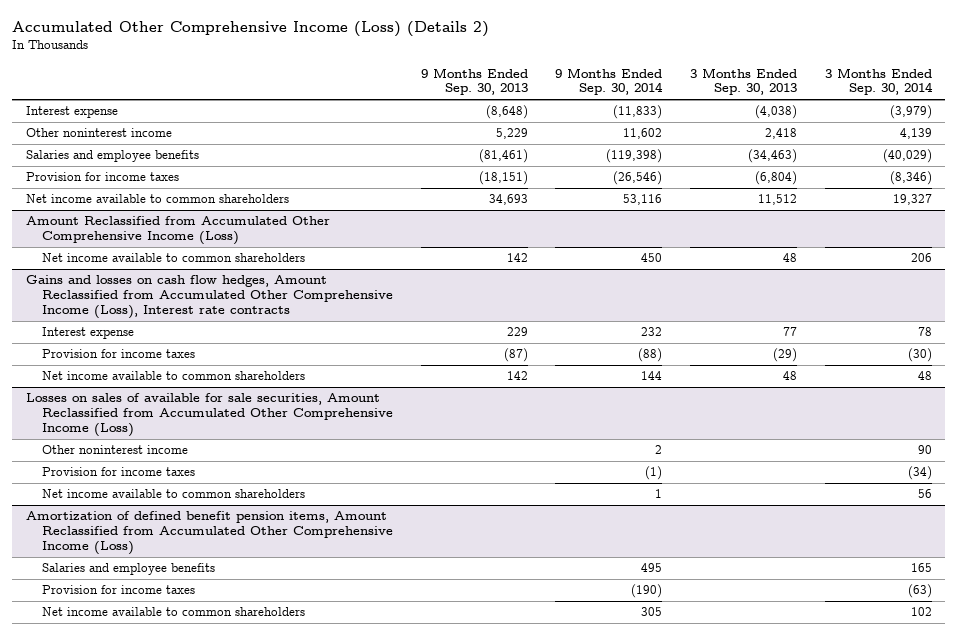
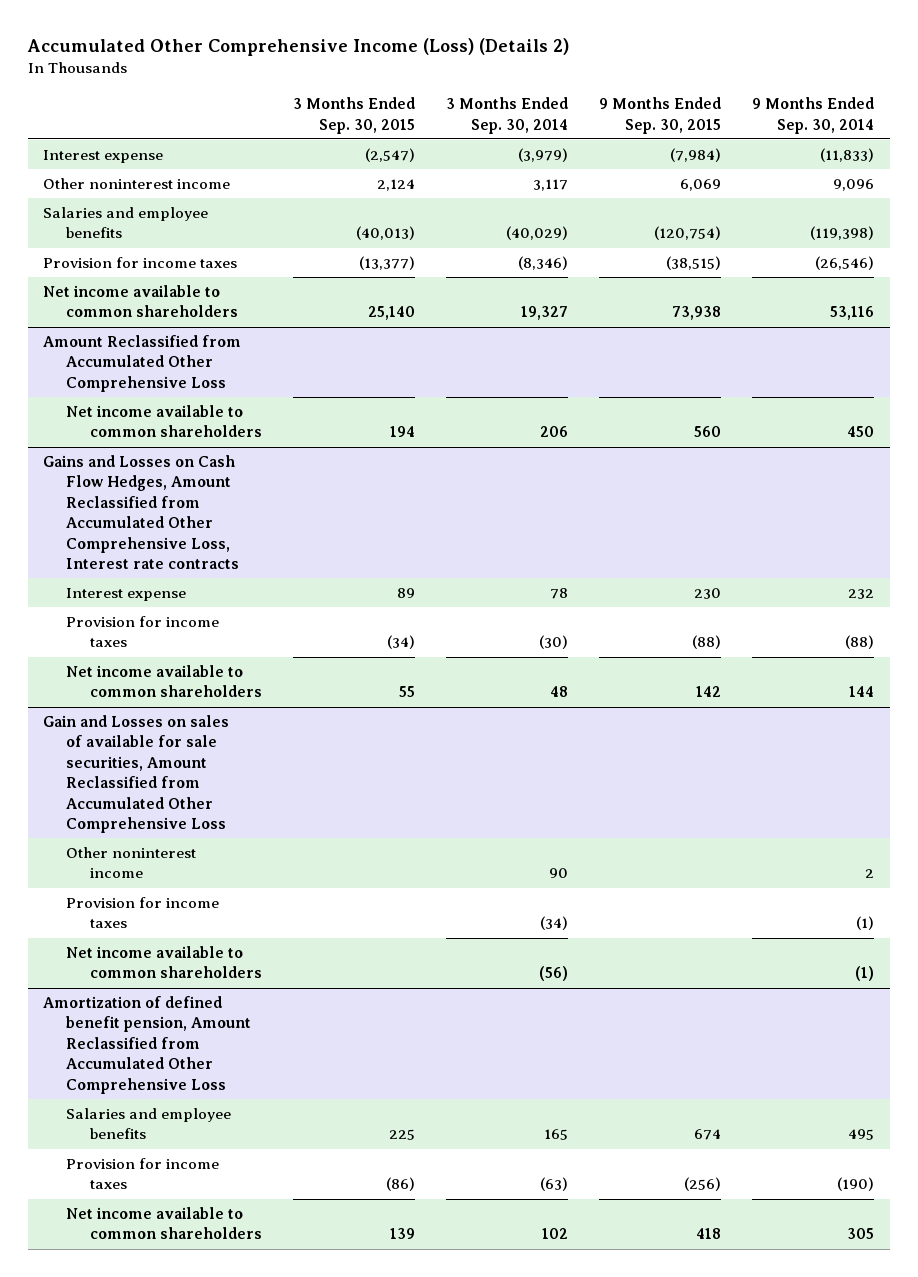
[420,67,528,96] 9 Months Ended Sep. 30, 2013 -> none
[689,67,797,96] 3 Months Ended Sep. 30, 2013 -> none
none -> [292,97,415,134] 3 Months Ended Sep. 30, 2015
none -> [599,97,722,134] 9 Months Ended Sep. 30, 2015
[623,128,663,140] 11,602 -> [833,179,875,192] 9,096
[899,128,932,140] 4,139 -> [532,179,568,192] 3,117
[26,216,331,246] Amount Reclassified from Accumulated Other Comprehensive Income (Loss) -> [43,335,242,392] Amount Reclassified from Accumulated Other Comprehensive Loss
[26,275,393,320] Gains and losses on cash flow hedges, Amount Reclassified from Accumulated Other Comprehensive Income (Loss), Interest rate contracts -> [43,455,240,570] Gains and Losses on Cash Flow Hedges, Amount Reclassified from Accumulated Other Comprehensive Loss, Interest rate contracts
[26,393,393,438] Losses on sales of available for sale securities, Amount Reclassified from Accumulated Other Comprehensive Income (Loss) -> [43,715,230,834] Gain and Losses on sales of available for sale securities, Amount Reclassified from Accumulated Other Comprehensive Loss
[655,489,663,499] 1 -> [855,966,875,982] (1)
[917,489,932,499] 56 -> [538,966,568,982] (56)
[26,511,393,556] Amortization of defined benefit pension items, Amount Reclassified from Accumulated Other Comprehensive Income (Loss) -> [43,996,252,1094] Amortization of defined benefit pension, Amount Reclassified from Accumulated Other Comprehensive Loss

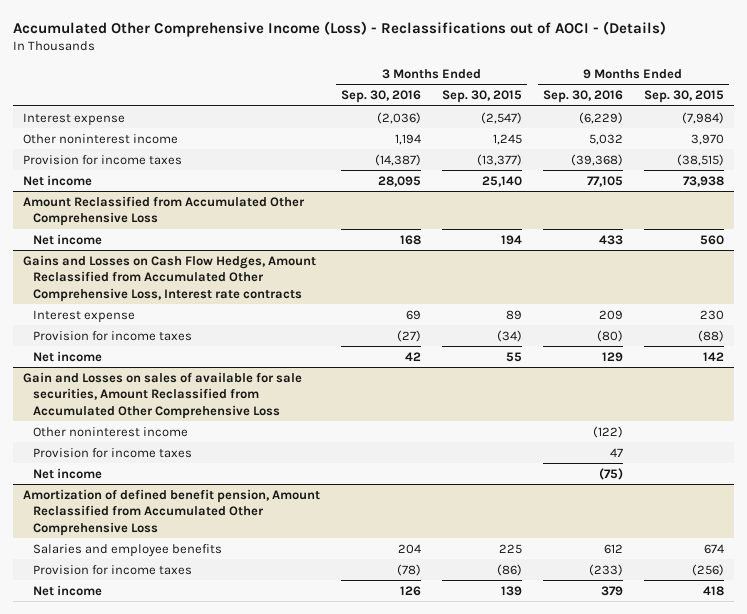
[26,38,569,57] Accumulated Other Comprehensive Income (Loss) (Details 2) -> [12,20,666,37] Accumulated Other Comprehensive Income (Loss) - Reclassifications out of AOCI - (Details)
[445,97,568,134] 3 Months Ended Sep. 30, 2014 -> none
[752,97,875,134] 9 Months Ended Sep. 30, 2014 -> none
none -> [341,90,422,104] Sep. 30, 2016
none -> [542,90,623,104] Sep. 30, 2016
[43,207,209,239] Salaries and employee benefits -> none
[376,179,415,192] 2,124 -> [493,133,523,145] 1,245
[680,179,722,192] 6,069 -> [690,133,724,145] 3,970
[43,285,239,318] Net income available to common shareholders -> [23,174,93,186] Net income
[66,405,262,438] Net income available to common shareholders -> [33,233,103,245] Net income
[66,665,262,698] Net income available to common shareholders -> [33,350,103,362] Net income
[66,946,262,979] Net income available to common shareholders -> [33,467,103,479] Net income
[66,1207,262,1240] Net income available to common shareholders -> [33,584,103,596] Net income

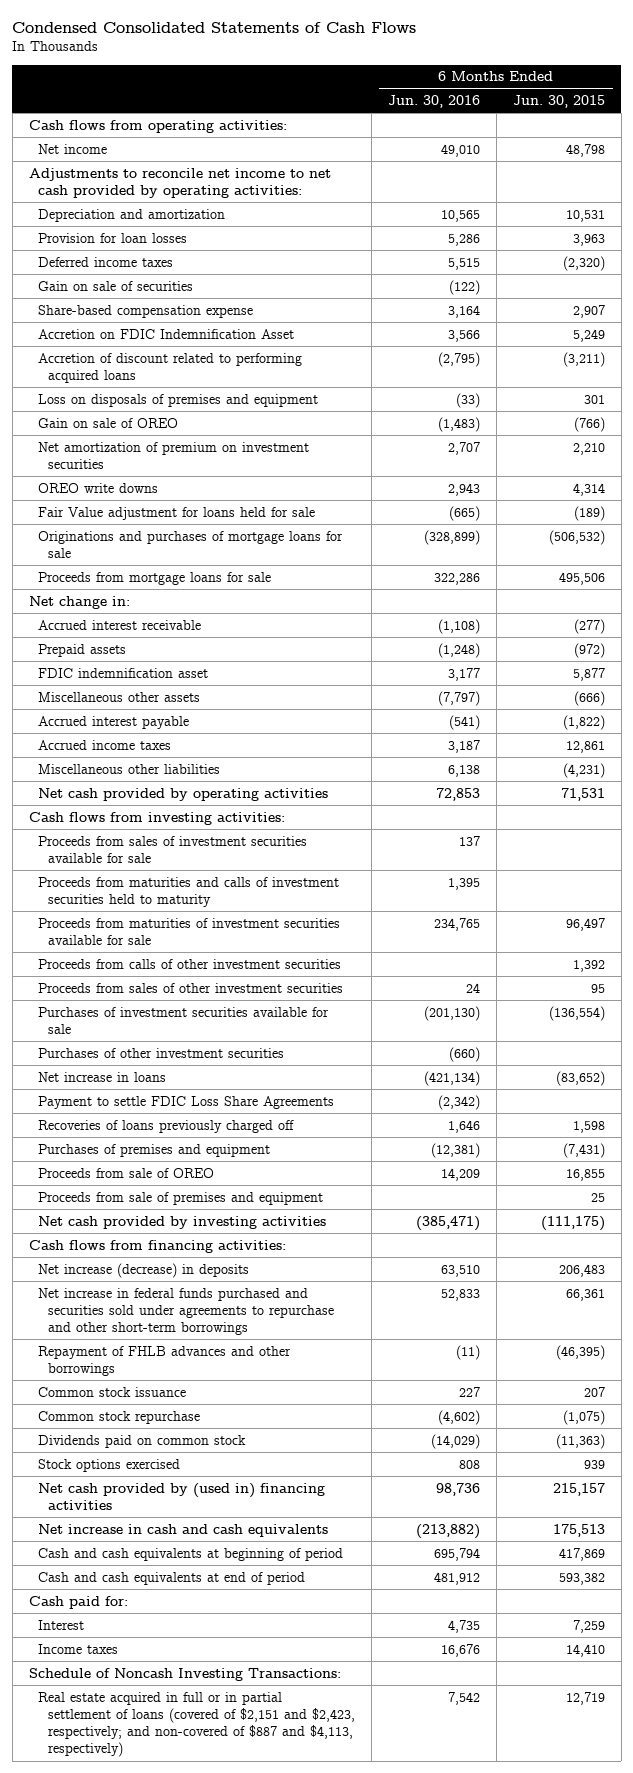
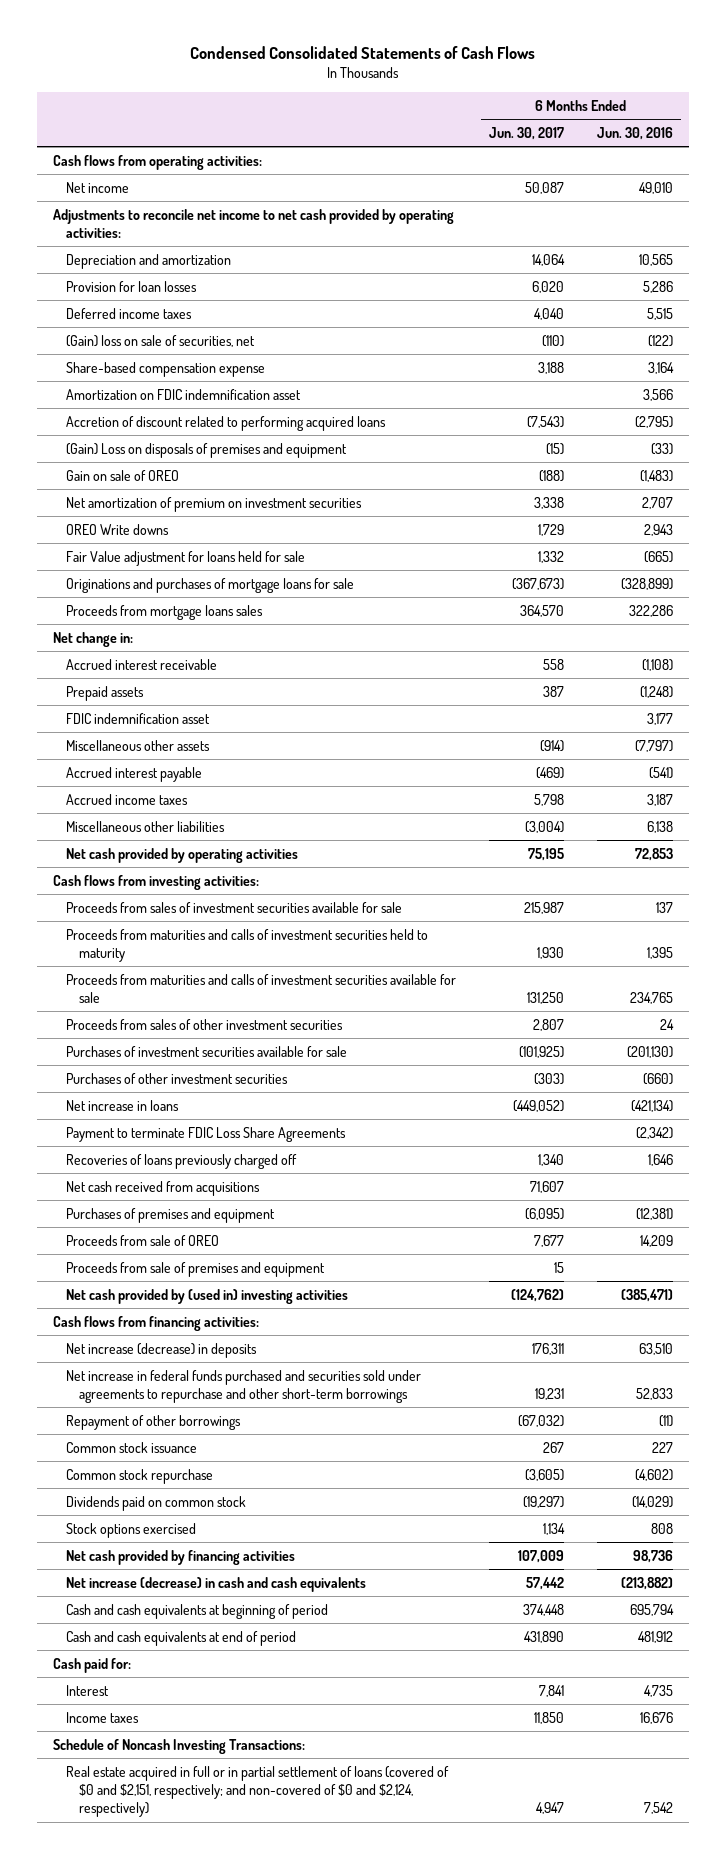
[512,94,605,108] Jun. 30, 2015 -> none
none -> [488,126,564,140] Jun. 30, 2017
[38,280,194,291] Gain on sale of securities -> [66,334,256,347] (Gain) loss on sale of securities, net
[38,328,295,339] Accretion on FDIC Indemnification Asset -> [66,388,302,400] Amortization on FDIC indemnification asset
[38,393,319,407] Loss on disposals of premises and equipment -> [66,442,348,458] (Gain) Loss on disposals of premises and equipment
[38,482,159,493] OREO write downs -> [66,523,170,535] OREO Write downs
[38,571,272,585] Proceeds from mortgage loans for sale -> [66,604,264,620] Proceeds from mortgage loans sales
[38,958,342,969] Proceeds from calls of other investment securities -> none
[38,917,341,945] Proceeds from maturities of investment securities available for sale -> [66,973,457,1004] Proceeds from maturities and calls of investment securities available for sale
[38,1095,335,1109] Payment to settle FDIC Loss Share Agreements -> [66,1126,347,1142] Payment to terminate FDIC Loss Share Agreements
none -> [66,1180,261,1196] Net cash received from acquisitions
[38,1215,327,1229] Net cash provided by investing activities -> [66,1288,349,1304] Net cash provided by (used in) investing activities
[38,1345,292,1376] Repayment of FHLB advances and other borrowings -> [66,1414,242,1430] Repayment of other borrowings
[38,1482,326,1510] Net cash provided by (used in) financing activities -> [66,1549,296,1565] Net cash provided by financing activities
[38,1523,329,1537] Net increase in cash and cash equivalents -> [66,1576,367,1592] Net increase (decrease) in cash and cash equivalents
[38,1691,355,1758] Real estate acquired in full or in partial settlement of loans (covered of $2,151 and $2,423, respectively; and non-covered of $887 and $4,113, respectively) -> [66,1765,450,1818] Real estate acquired in full or in partial settlement of loans (covered of $0 and $2,151, respectively; and non-covered of $0 and $2,124, respectively)

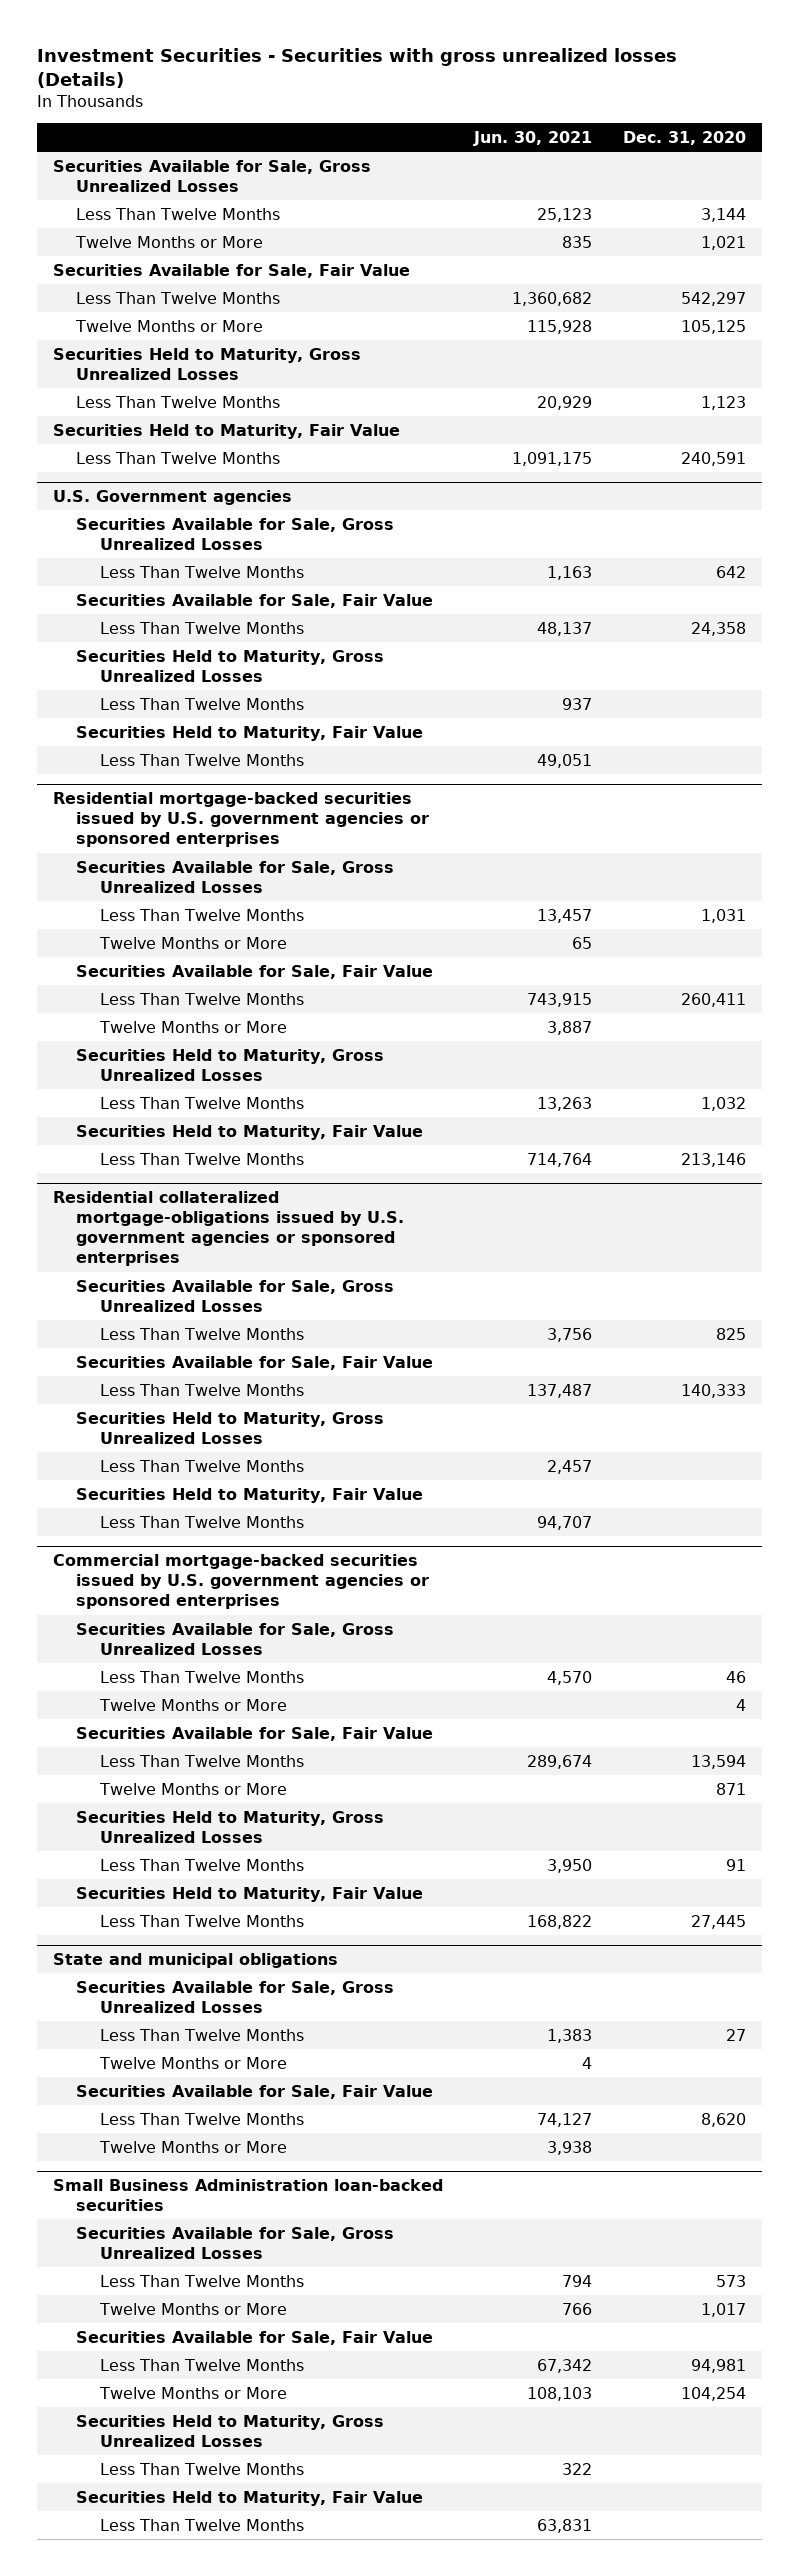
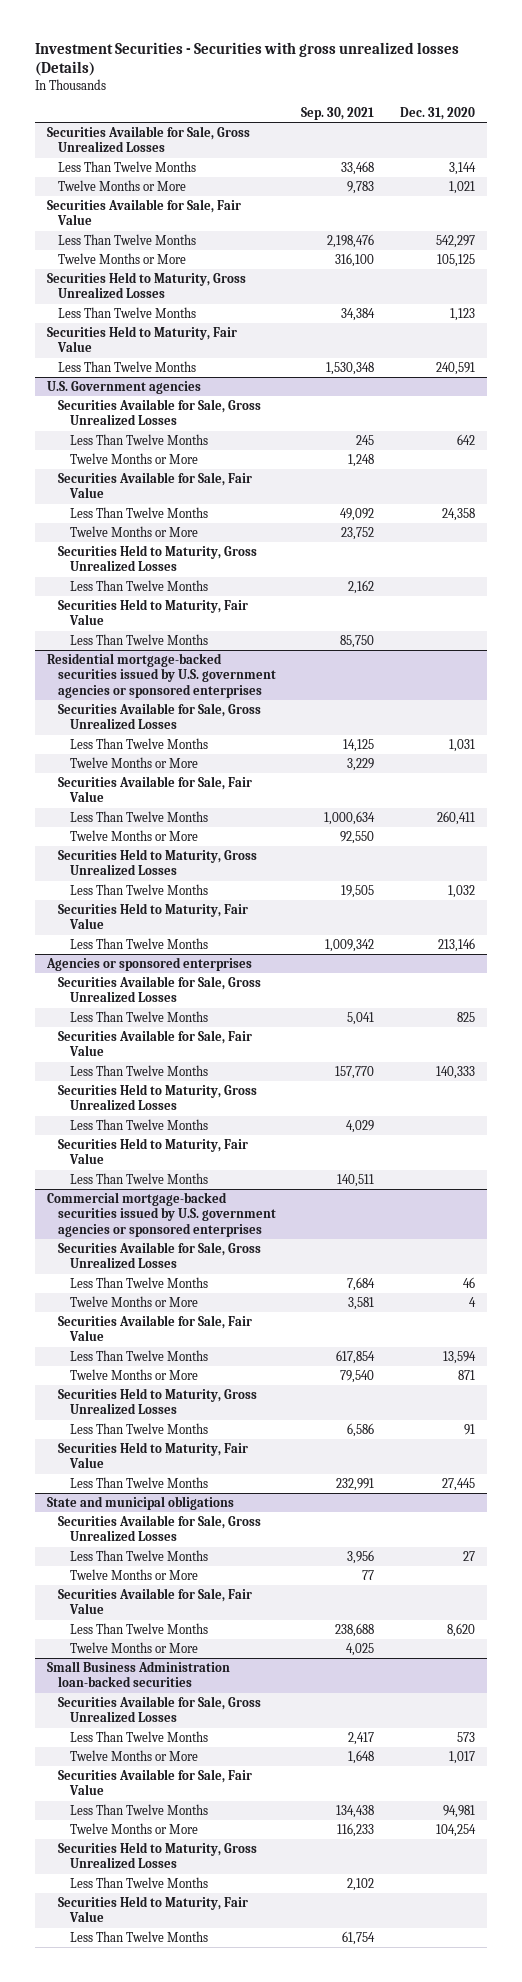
[472,130,592,146] Jun. 30, 2021 -> none
none -> [301,106,375,120] Sep. 30, 2021
none -> [69,452,198,464] Twelve Months or More
none -> [69,525,198,537] Twelve Months or More
[52,1190,405,1267] Residential collateralized mortgage-obligations issued by U.S. government agencies or sponsored enterprises -> [46,956,253,971] Agencies or sponsored enterprises

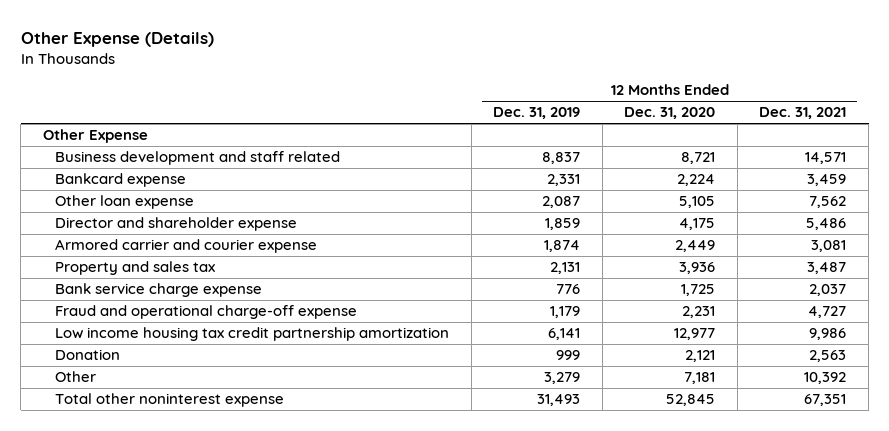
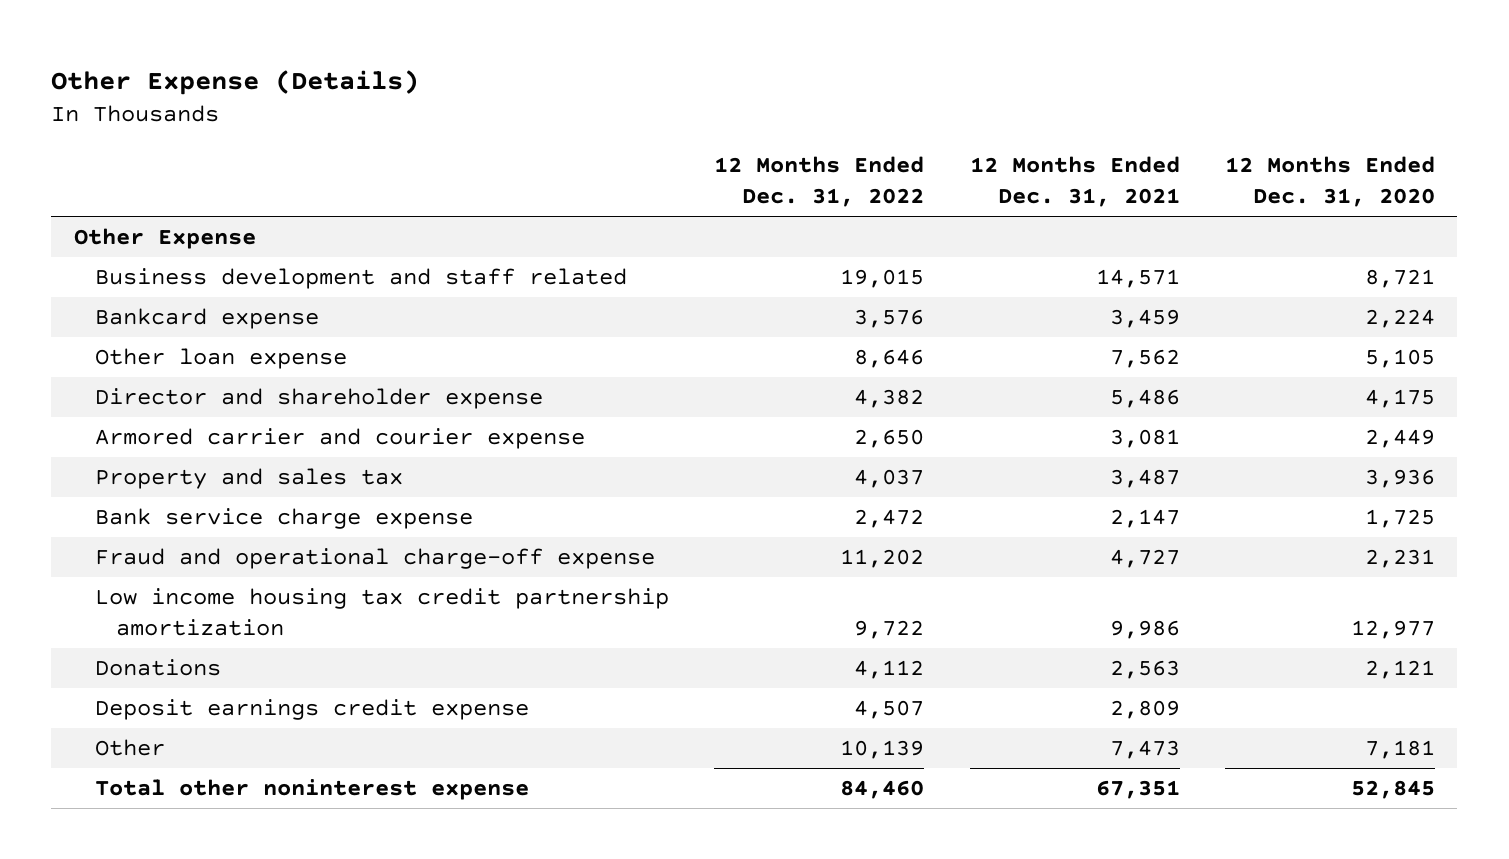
[493,107,581,120] Dec. 31, 2019 -> none
none -> [714,156,925,208] 12 Months Ended Dec. 31, 2022
[809,284,847,297] 2,037 -> [1109,509,1180,529] 2,147
[55,349,121,361] Donation -> [95,659,222,677] Donations
none -> [95,699,530,721] Deposit earnings credit expense
[804,372,847,385] 10,392 -> [1109,740,1180,760] 7,473

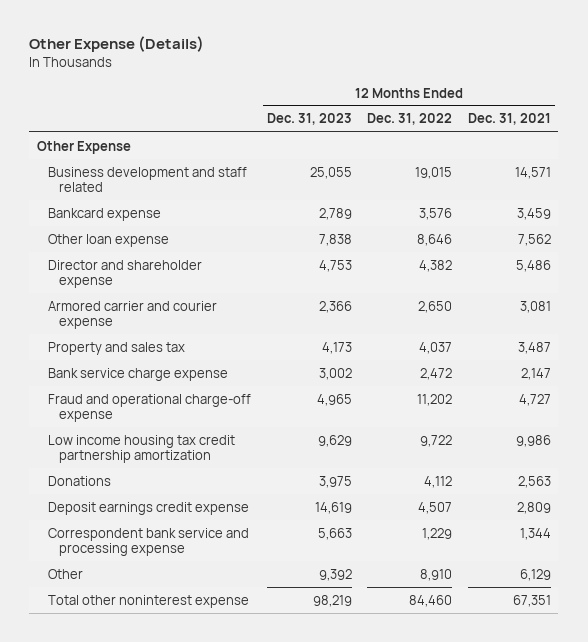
[1224,156,1435,208] 12 Months Ended Dec. 31, 2020 -> none
none -> [266,113,352,126] Dec. 31, 2023
none -> [48,527,250,557] Correspondent bank service and processing expense
[840,740,925,760] 10,139 -> [420,568,453,581] 8,910
[1109,740,1180,760] 7,473 -> [519,568,551,581] 6,129

